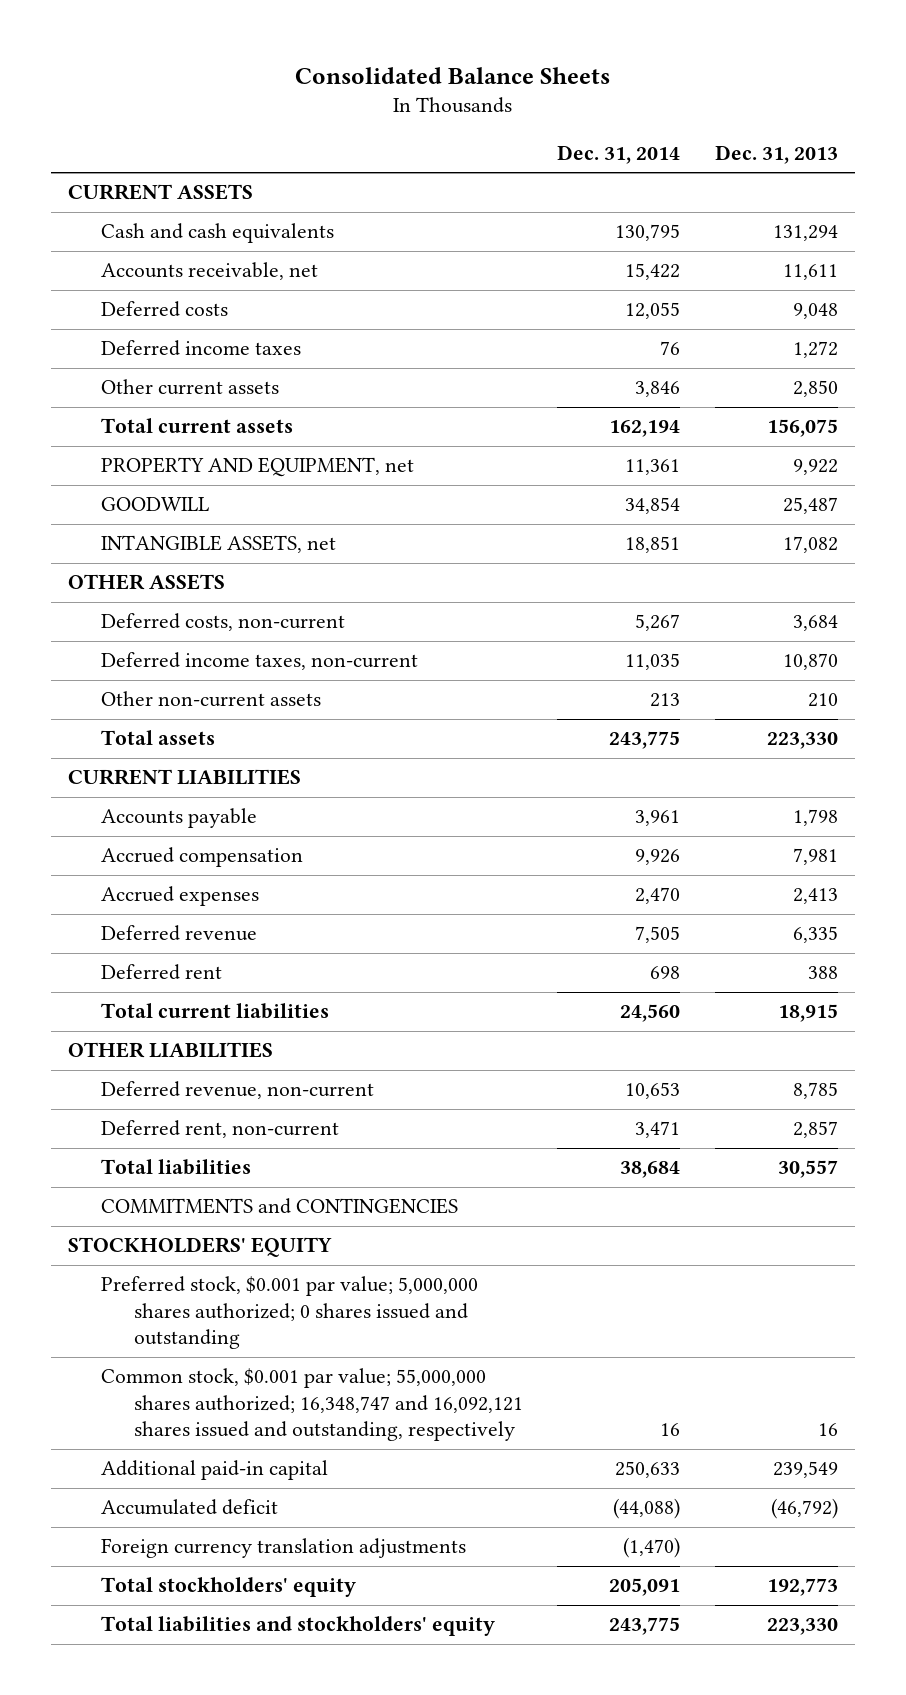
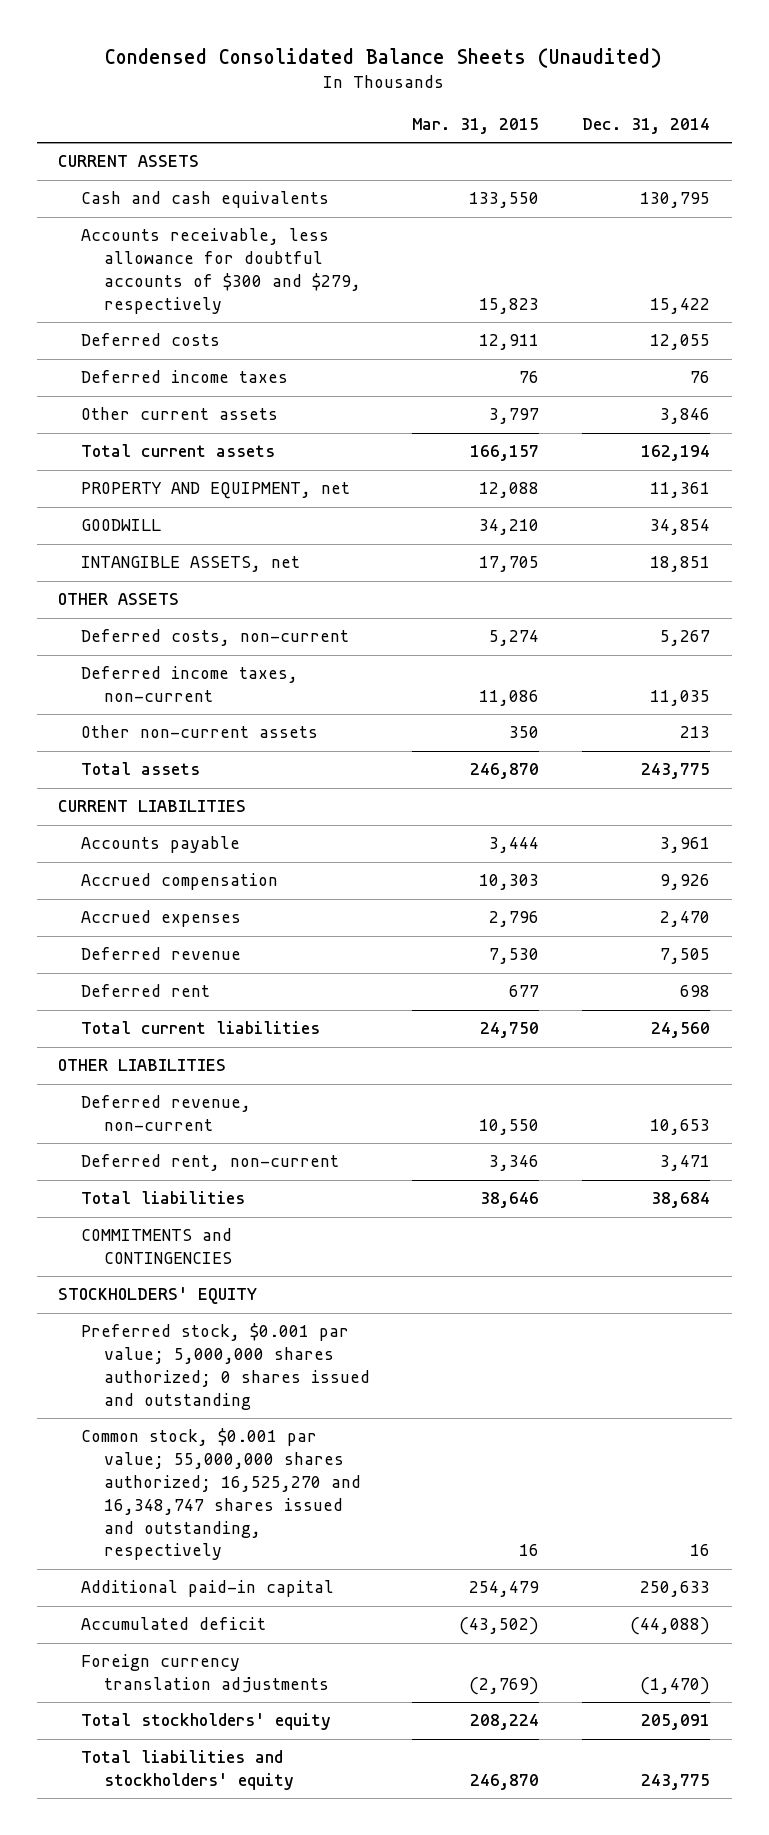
[294,66,610,84] Consolidated Balance Sheets -> [105,48,663,69] Condensed Consolidated Balance Sheets (Unaudited)
[714,144,838,164] Dec. 31, 2013 -> none
none -> [412,118,540,135] Mar. 31, 2015
[100,262,318,281] Accounts receivable, net -> [81,228,361,314] Accounts receivable, less allowance for doubtful accounts of $300 and $279, respectively
[100,1368,523,1442] Common stock, $0.001 par value; 55,000,000 shares authorized; 16,348,747 and 16,092,121 shares issued and outstanding, respectively -> [81,1428,361,1561] Common stock, $0.001 par value; 55,000,000 shares authorized; 16,525,270 and 16,348,747 shares issued and outstanding, respectively

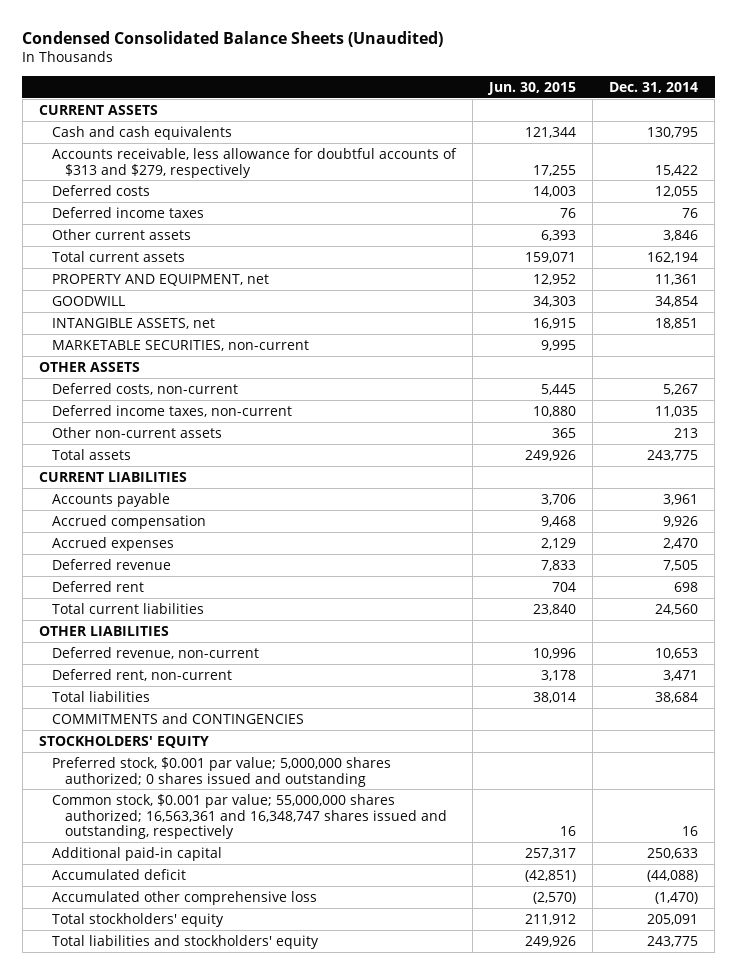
[412,118,540,135] Mar. 31, 2015 -> none
none -> [487,81,577,95] Jun. 30, 2015
[81,228,361,314] Accounts receivable, less allowance for doubtful accounts of $300 and $279, respectively -> [51,147,457,178] Accounts receivable, less allowance for doubtful accounts of $313 and $279, respectively
none -> [51,339,309,351] MARKETABLE SECURITIES, non-current
[81,1428,361,1561] Common stock, $0.001 par value; 55,000,000 shares authorized; 16,525,270 and 16,348,747 shares issued and outstanding, respectively -> [51,793,447,840] Common stock, $0.001 par value; 55,000,000 shares authorized; 16,563,361 and 16,348,747 shares issued and outstanding, respectively
[81,1654,329,1694] Foreign currency translation adjustments -> [51,890,317,905] Accumulated other comprehensive loss

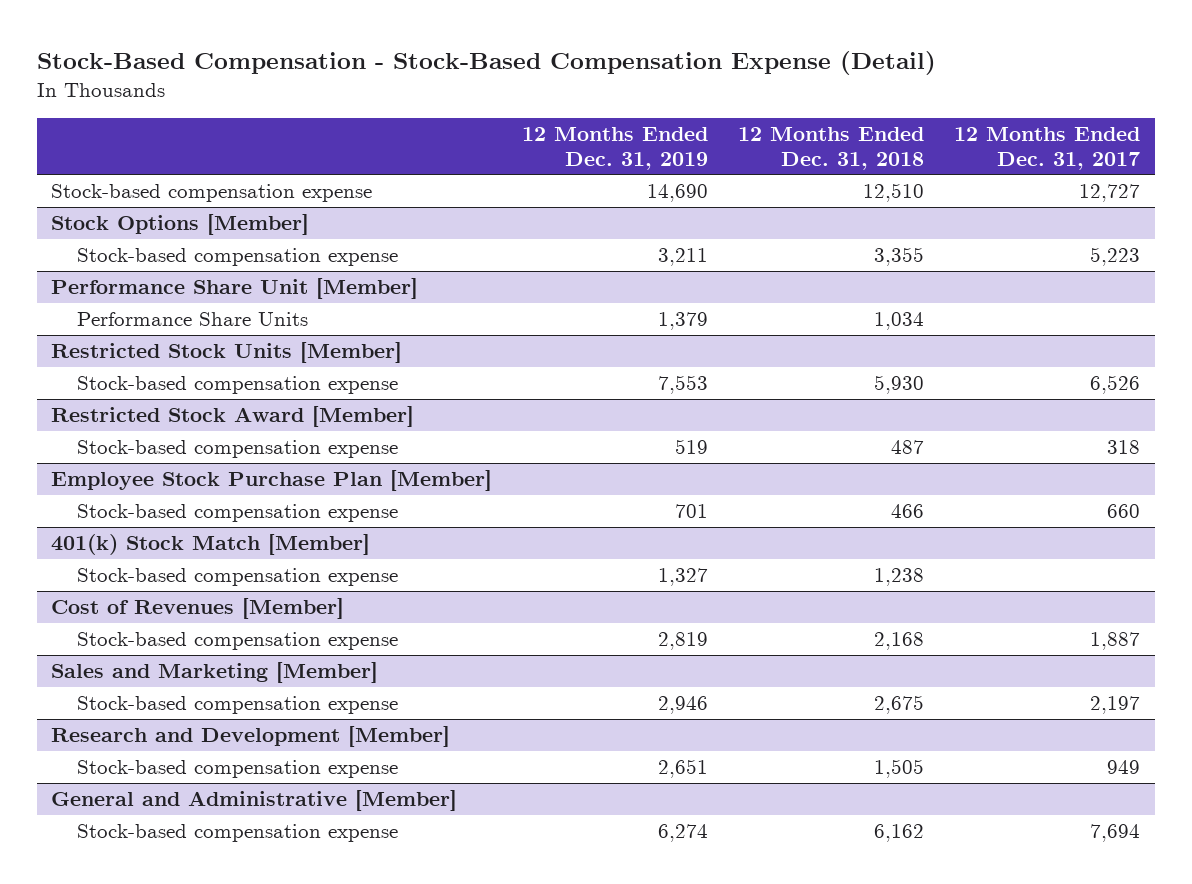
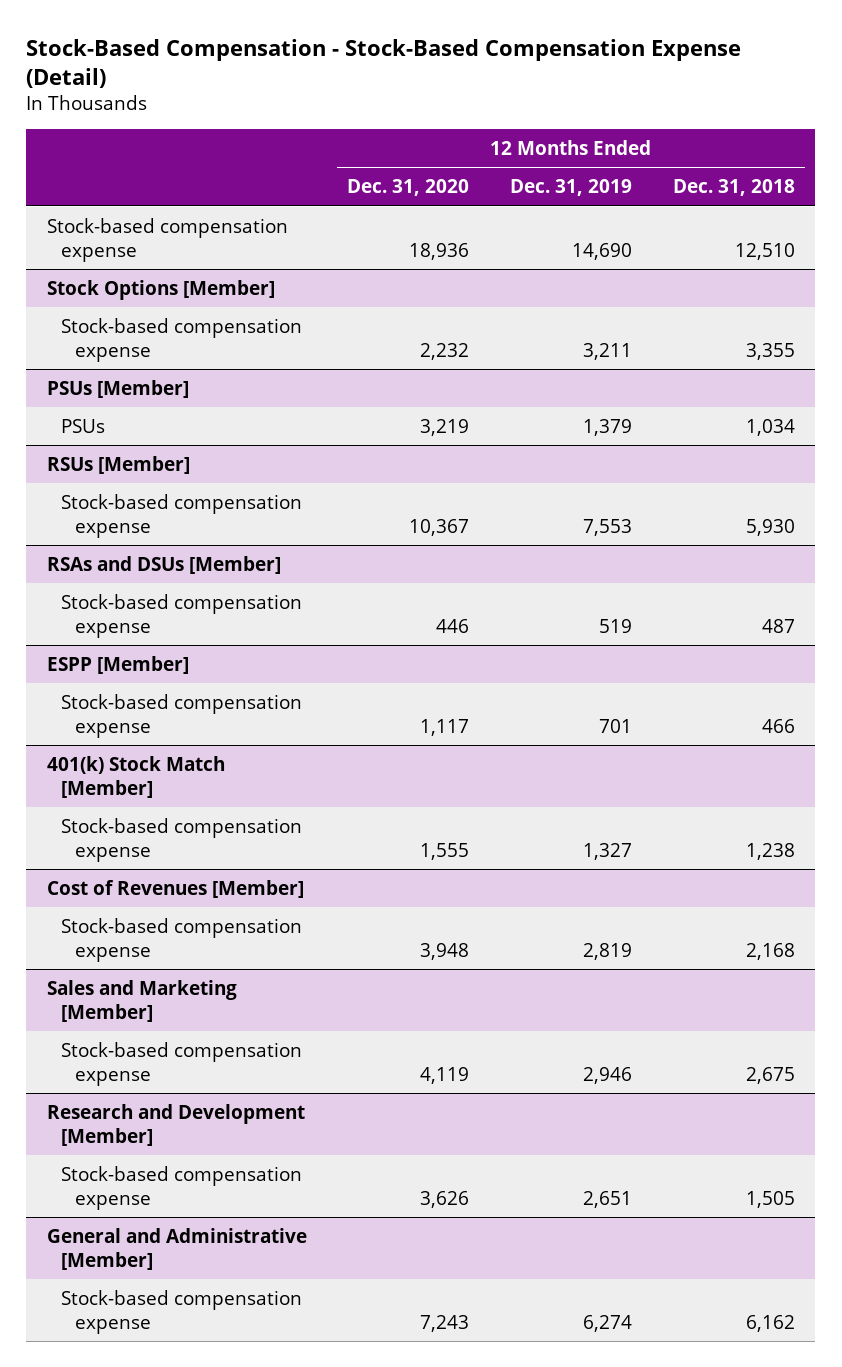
[954,127,1141,170] 12 Months Ended Dec. 31, 2017 -> none
none -> [347,179,470,197] Dec. 31, 2020
[51,277,419,299] Performance Share Unit [Member] -> [46,379,189,398] PSUs [Member]
[76,311,308,326] Performance Share Units -> [60,418,105,433] PSUs
[51,341,403,363] Restricted Stock Units [Member] -> [46,455,190,474] RSUs [Member]
[51,405,415,427] Restricted Stock Award [Member] -> none
none -> [46,555,281,574] RSAs and DSUs [Member]
[51,469,493,491] Employee Stock Purchase Plan [Member] -> [46,655,189,674] ESPP [Member]

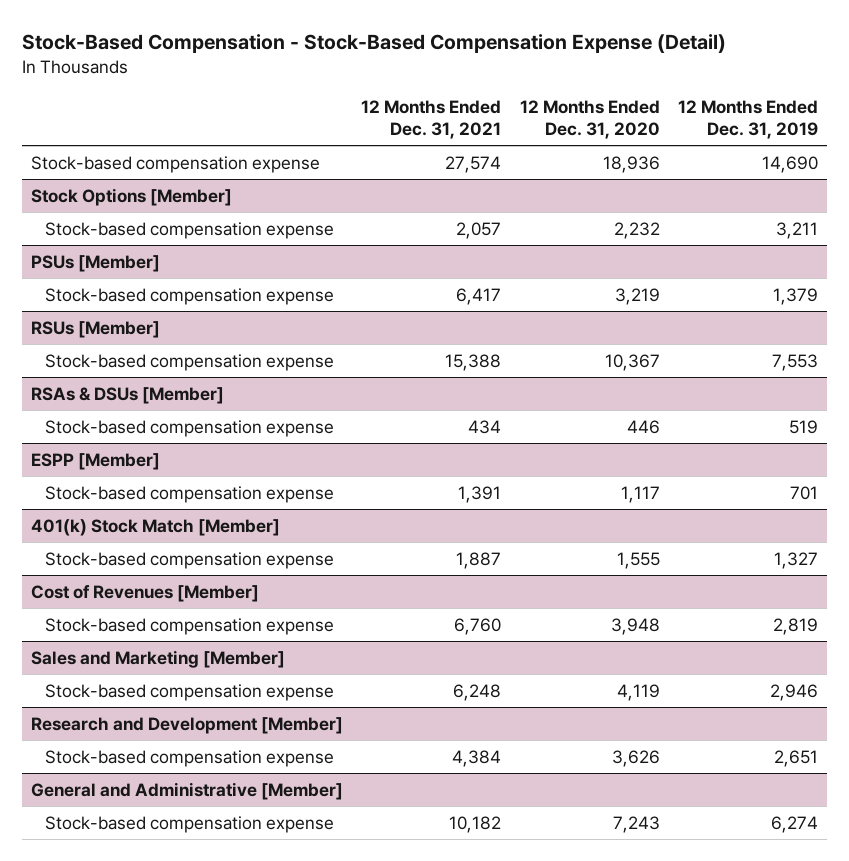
[673,179,796,197] Dec. 31, 2018 -> none
none -> [361,100,502,140] 12 Months Ended Dec. 31, 2021
[60,418,105,433] PSUs -> [45,287,335,305] Stock-based compensation expense
[46,555,281,574] RSAs and DSUs [Member] -> [31,386,225,404] RSAs & DSUs [Member]

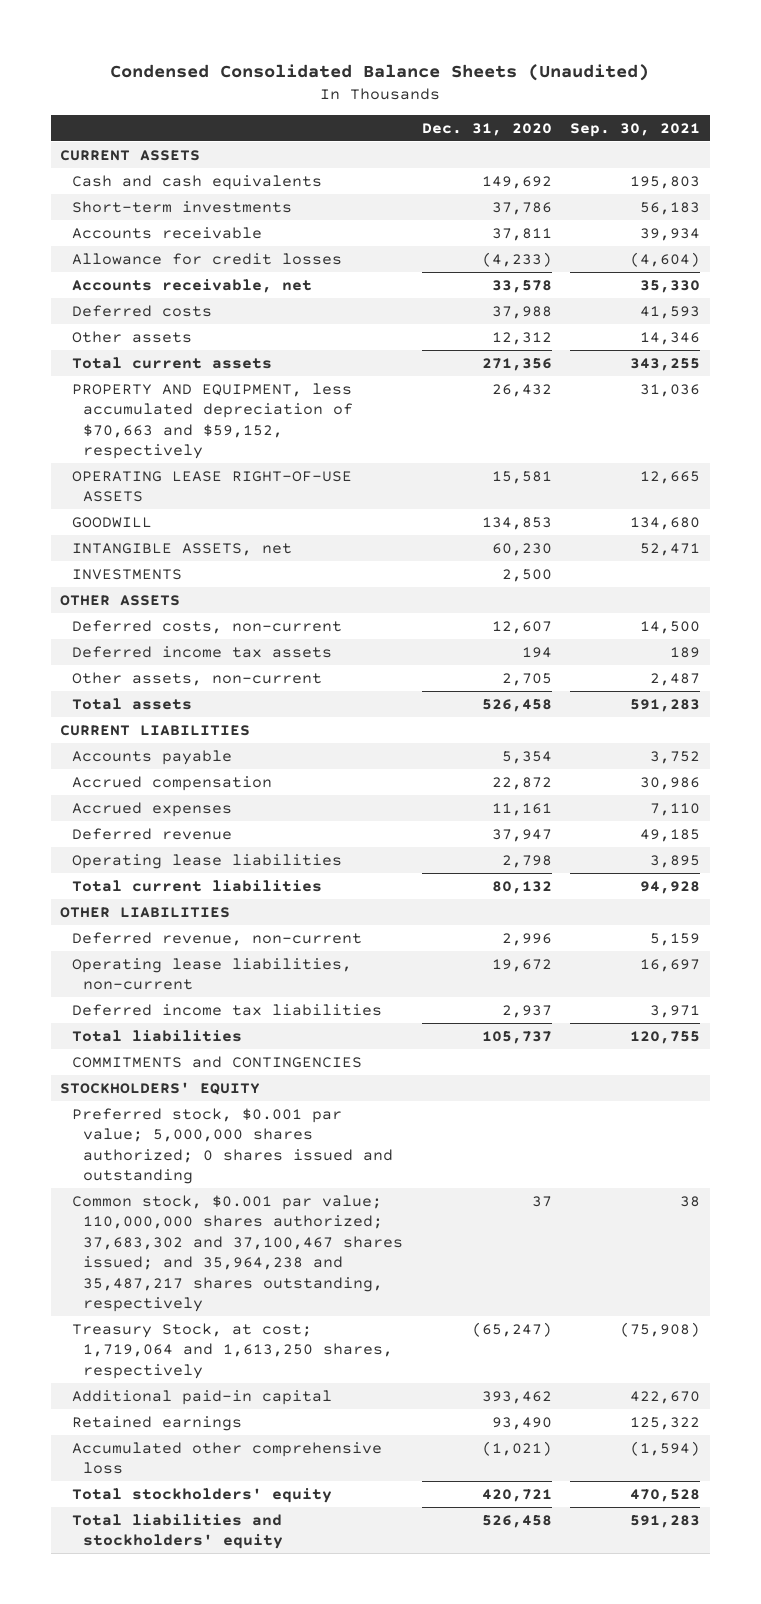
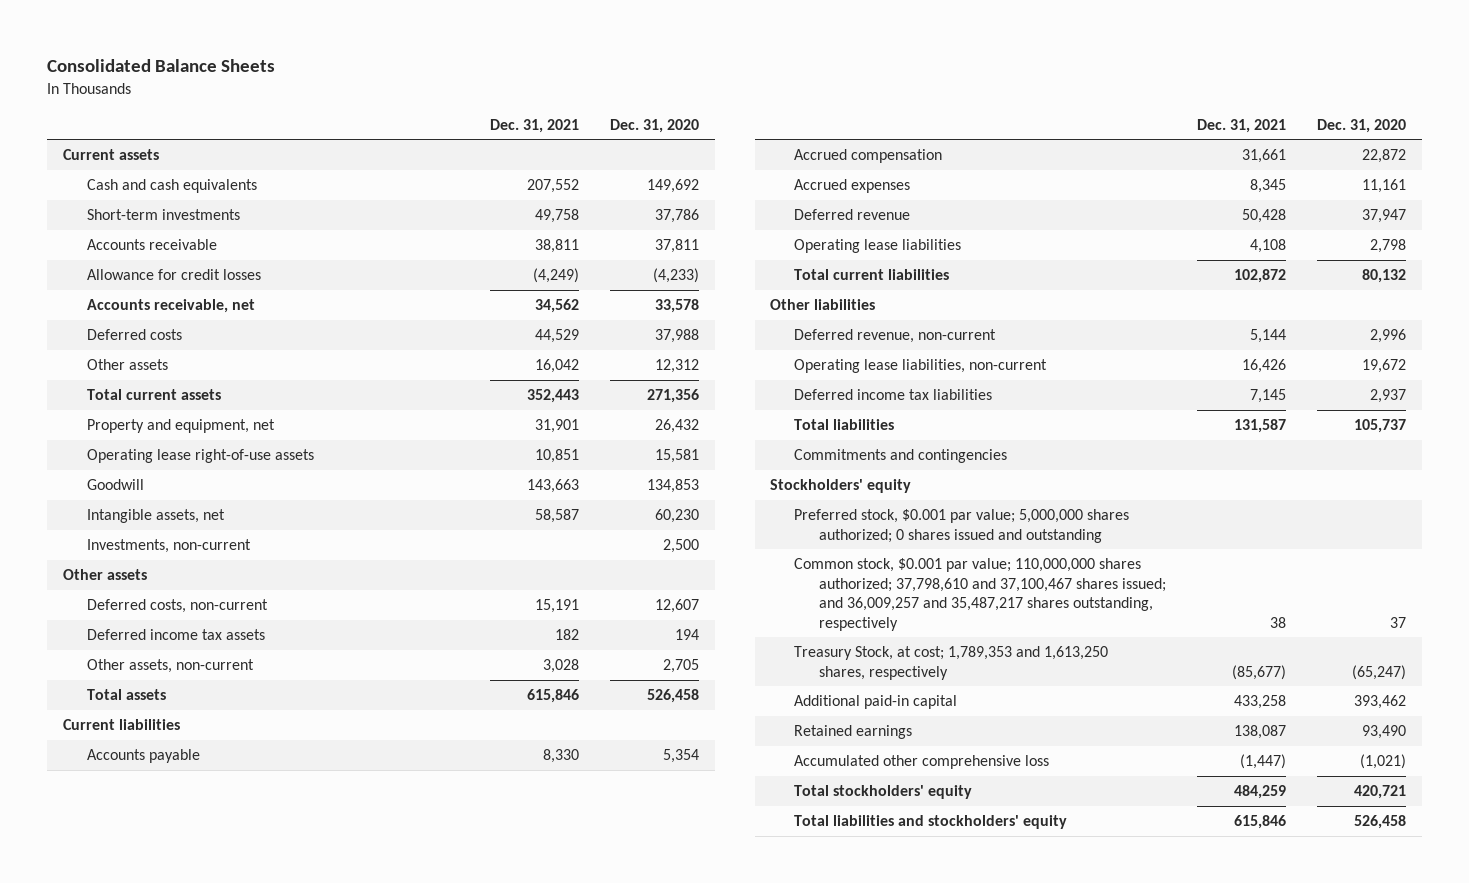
[110,63,650,81] Condensed Consolidated Balance Sheets (Unaudited) -> [47,59,276,73] Consolidated Balance Sheets
[570,122,701,137] Sep. 30, 2021 -> none
none -> [489,118,579,133] Dec. 31, 2021
[60,149,201,161] CURRENT ASSETS -> [63,148,160,160] Current assets
[71,382,354,460] PROPERTY AND EQUIPMENT, less accumulated depreciation of $70,663 and $59,152, respectively -> [87,418,276,433] Property and equipment, net
[71,470,352,503] OPERATING LEASE RIGHT-OF-USE ASSETS -> [87,448,315,463] Operating lease right-of-use assets
[71,516,152,528] GOODWILL -> [87,478,145,490] Goodwill
[71,542,292,556] INTANGIBLE ASSETS, net -> [87,508,226,523] Intangible assets, net
[71,568,182,580] INVESTMENTS -> [87,538,252,553] Investments, non-current
[60,594,181,606] OTHER ASSETS -> [63,568,148,580] Other assets
[60,724,251,736] CURRENT LIABILITIES -> [63,718,181,730] Current liabilities
[60,906,231,918] OTHER LIABILITIES -> [770,298,876,310] Other liabilities
[71,1055,362,1068] COMMITMENTS and CONTINGENCIES -> [794,448,1008,463] Commitments and contingencies
[60,1081,261,1095] STOCKHOLDERS' EQUITY -> [770,478,912,493] Stockholders' equity
[71,1194,404,1313] Common stock, $0.001 par value; 110,000,000 shares authorized; 37,683,302 and 37,100,467 shares issued; and 35,964,238 and 35,487,217 shares outstanding, respectively -> [794,557,1166,631] Common stock, $0.001 par value; 110,000,000 shares authorized; 37,798,610 and 37,100,467 shares issued; and 36,009,257 and 35,487,217 shares outstanding, respectively
[71,1322,394,1379] Treasury Stock, at cost; 1,719,064 and 1,613,250 shares, respectively -> [794,645,1109,680] Treasury Stock, at cost; 1,789,353 and 1,613,250 shares, respectively

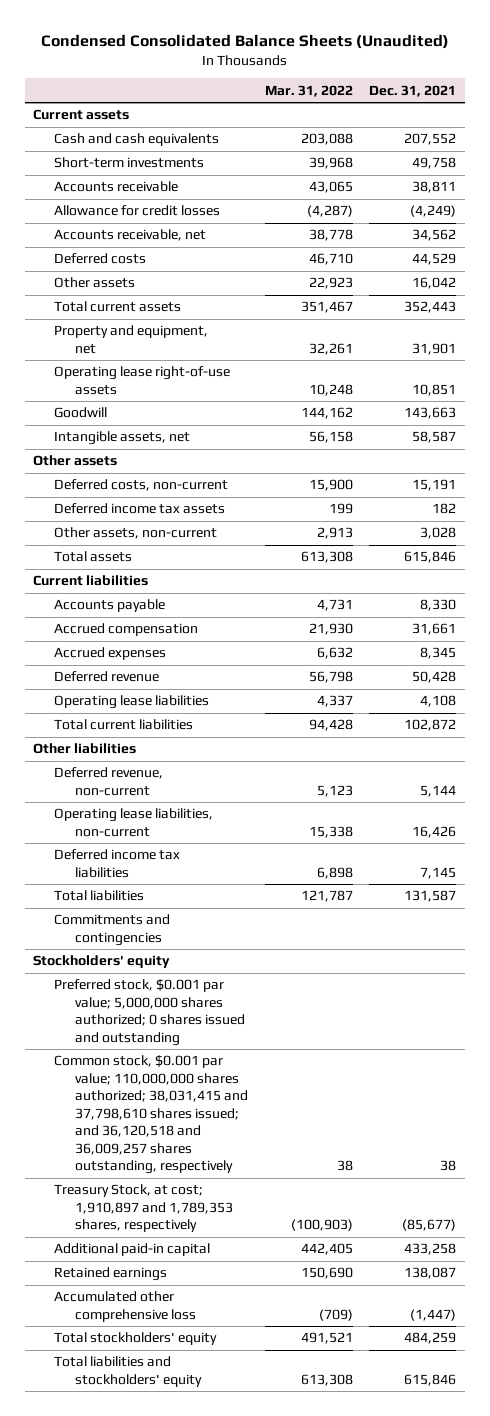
[47,59,276,73] Consolidated Balance Sheets -> [40,34,449,50] Condensed Consolidated Balance Sheets (Unaudited)
[610,118,700,133] Dec. 31, 2020 -> none
none -> [264,84,353,97] Mar. 31, 2022
[87,538,252,553] Investments, non-current -> none
[794,557,1166,631] Common stock, $0.001 par value; 110,000,000 shares authorized; 37,798,610 and 37,100,467 shares issued; and 36,009,257 and 35,487,217 shares outstanding, respectively -> [53,1055,248,1175] Common stock, $0.001 par value; 110,000,000 shares authorized; 38,031,415 and 37,798,610 shares issued; and 36,120,518 and 36,009,257 shares outstanding, respectively
[794,645,1109,680] Treasury Stock, at cost; 1,789,353 and 1,613,250 shares, respectively -> [53,1184,233,1233] Treasury Stock, at cost; 1,910,897 and 1,789,353 shares, respectively

